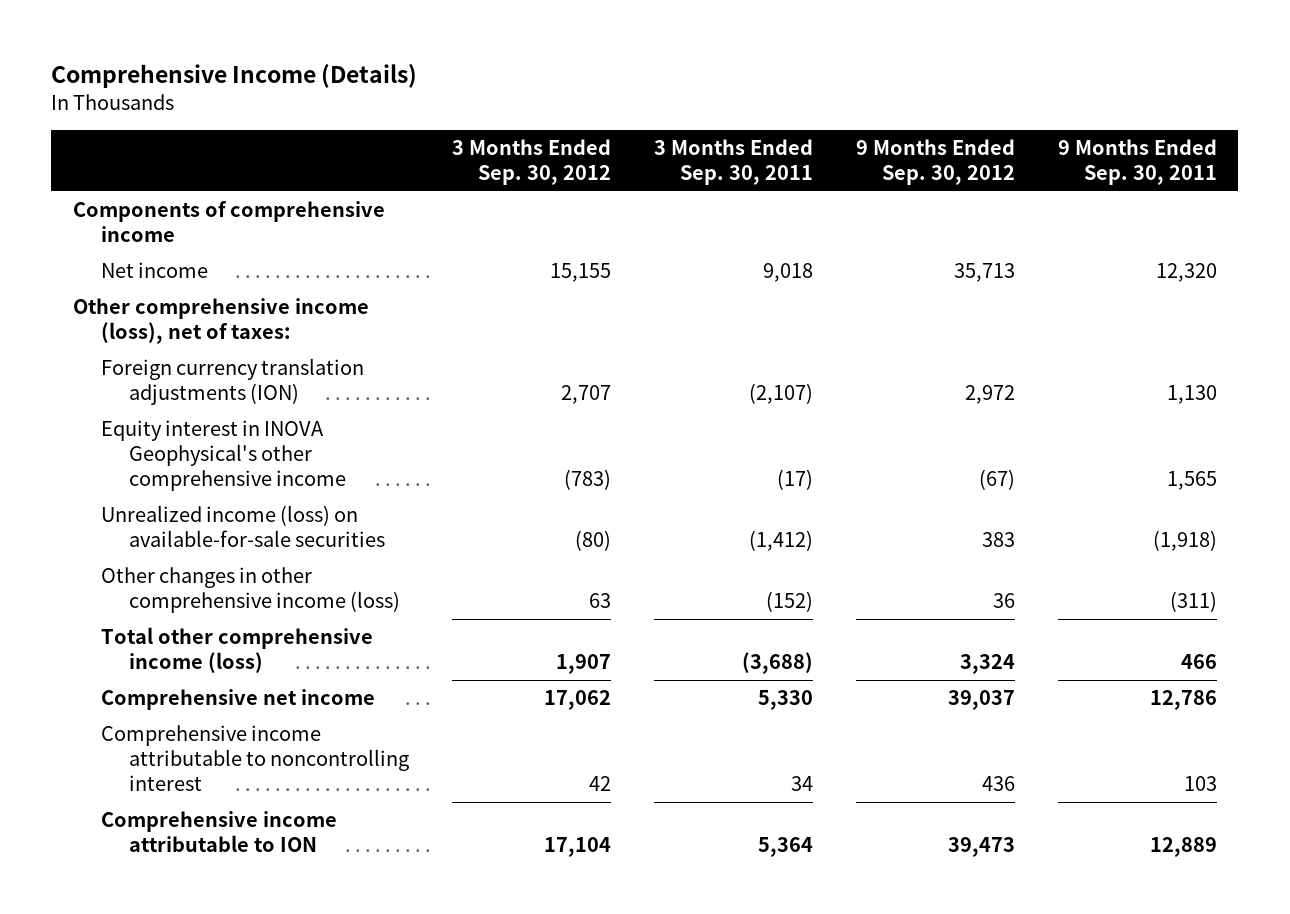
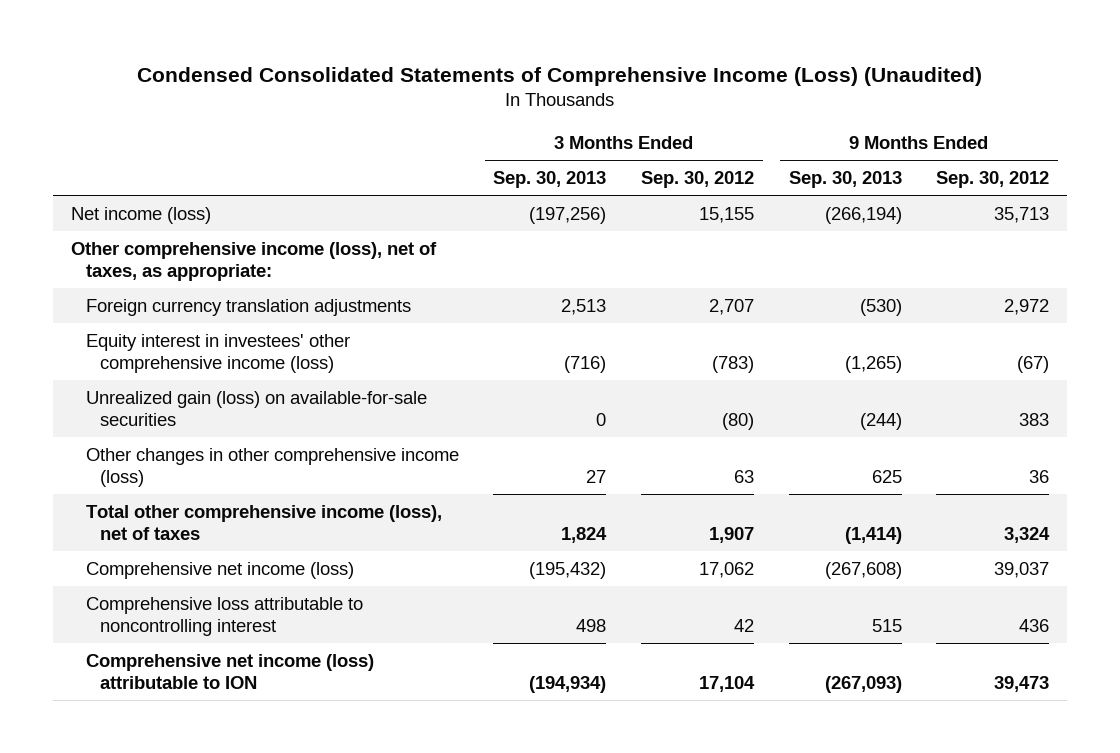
[51,63,418,88] Comprehensive Income (Details) -> [137,66,983,86] Condensed Consolidated Statements of Comprehensive Income (Loss) (Unaudited)
[654,139,814,186] 3 Months Ended Sep. 30, 2011 -> none
[1057,139,1217,186] 9 Months Ended Sep. 30, 2011 -> none
none -> [493,171,607,189] Sep. 30, 2013
none -> [788,171,902,189] Sep. 30, 2013
[72,201,385,243] Components of comprehensive income -> none
[100,262,208,279] Net income -> [70,206,211,224] Net income (loss)
[72,298,369,345] Other comprehensive income (loss), net of taxes: -> [70,241,437,282] Other comprehensive income (loss), net of taxes, as appropriate:
[100,358,364,406] Foreign currency translation adjustments (ION) -> [85,298,411,316] Foreign currency translation adjustments
[100,420,347,492] Equity interest in INOVA Geophysical's other comprehensive income -> [85,333,350,374] Equity interest in investees' other comprehensive income (loss)
[100,505,386,548] Unrealized income (loss) on available-for-sale securities -> [85,390,427,427] Unrealized gain (loss) on available-for-sale securities
[100,627,373,674] Total other comprehensive income (loss) -> [85,504,442,541] Total other comprehensive income (loss), net of taxes
[100,689,375,711] Comprehensive net income -> [85,561,354,579] Comprehensive net income (loss)
[100,725,410,792] Comprehensive income attributable to noncontrolling interest -> [85,596,363,637] Comprehensive loss attributable to noncontrolling interest
[100,811,337,853] Comprehensive income attributable to ION -> [85,653,374,690] Comprehensive net income (loss) attributable to ION

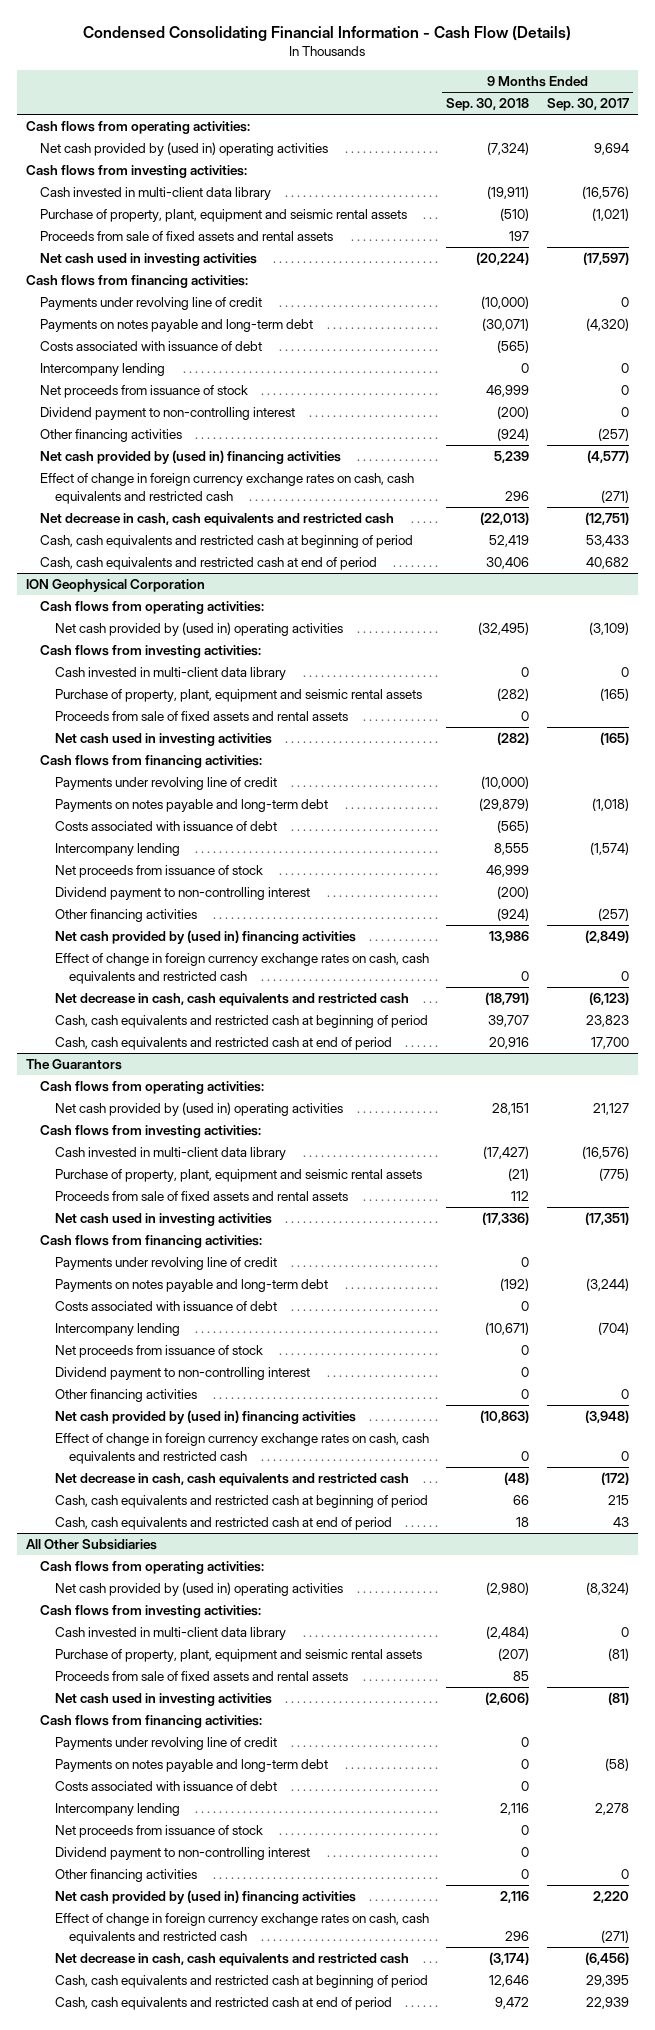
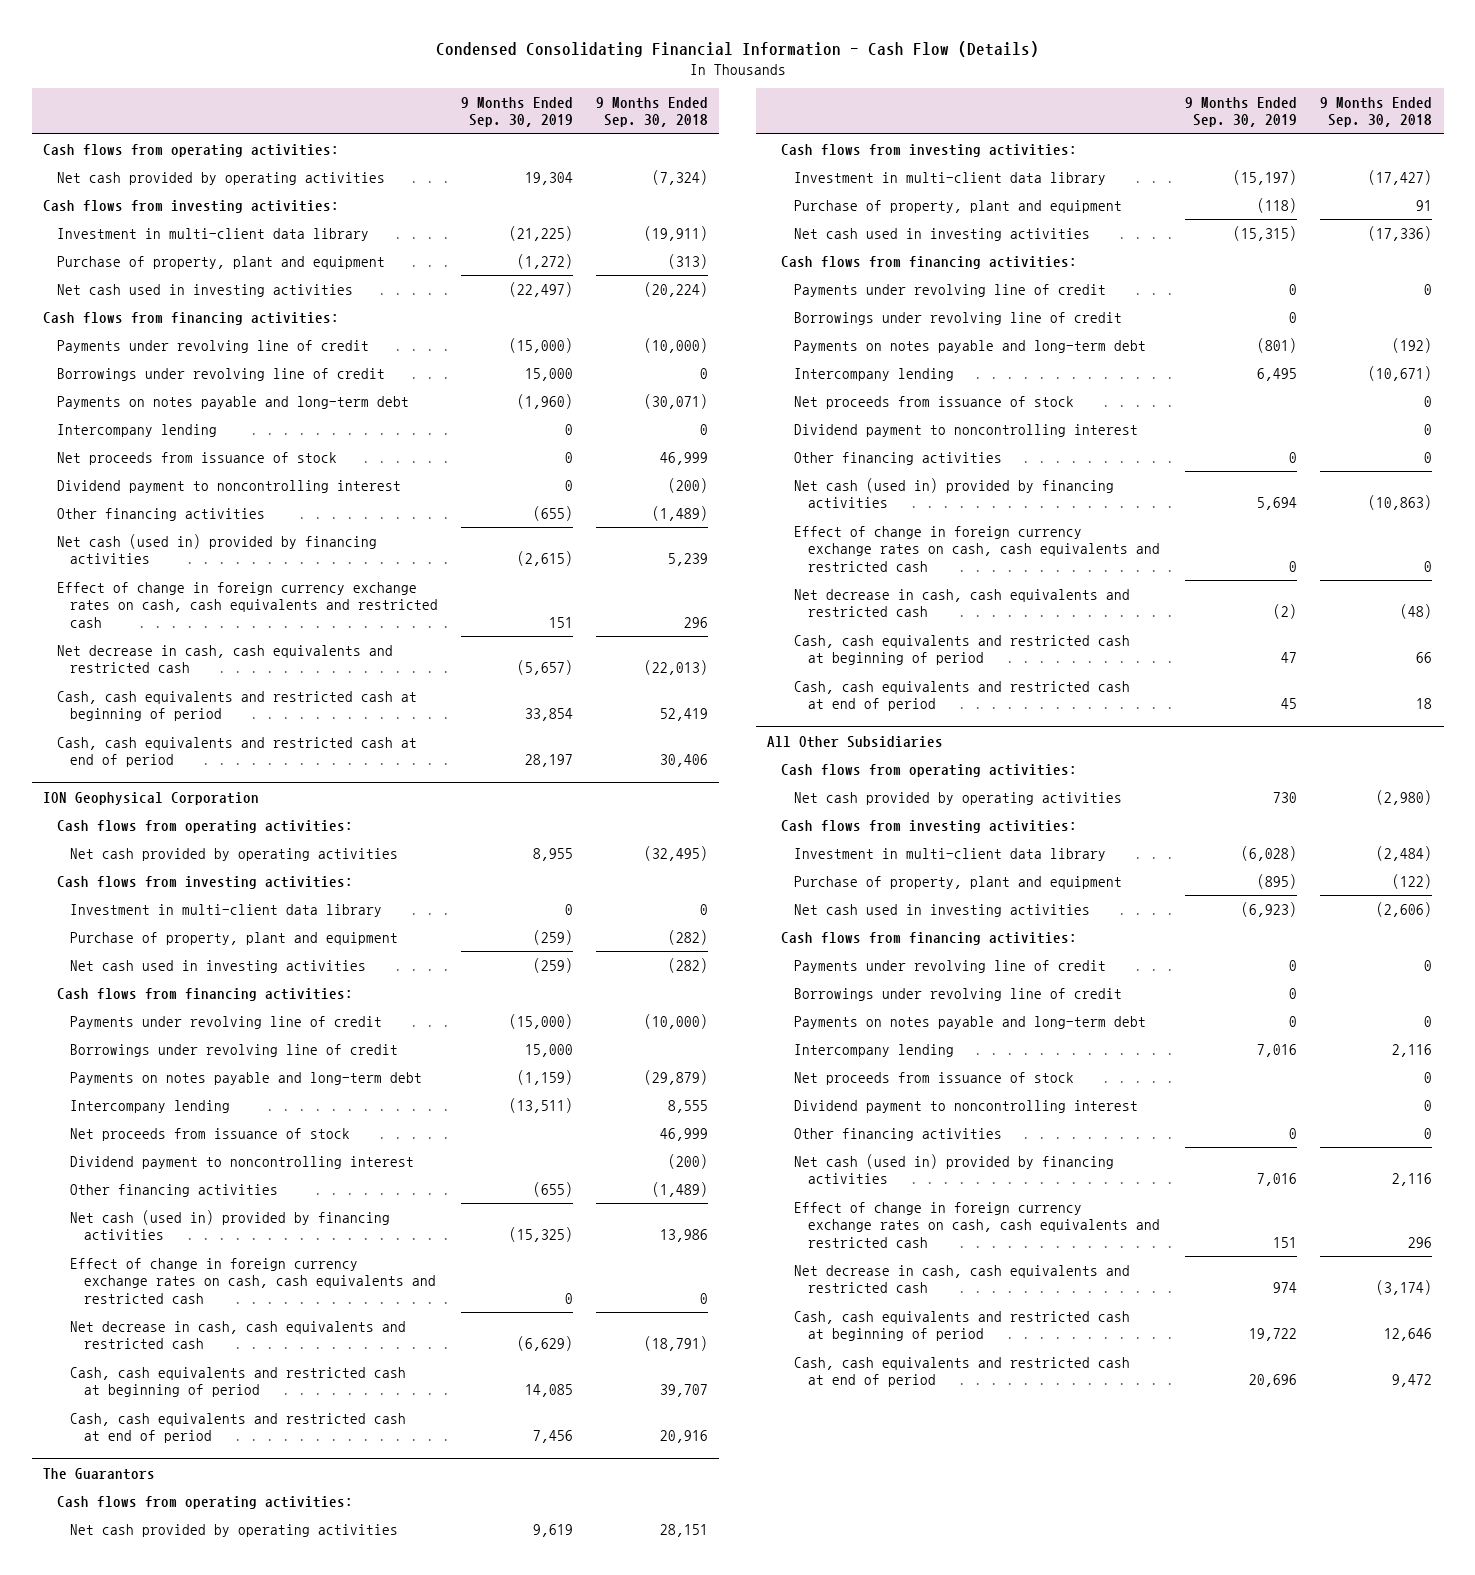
[546,98,629,112] Sep. 30, 2017 -> none
none -> [461,96,574,128] 9 Months Ended Sep. 30, 2019
[40,142,329,157] Net cash provided by (used in) operating activities -> [56,171,385,185] Net cash provided by operating activities
[40,231,334,242] Proceeds from sale of fixed assets and rental assets -> none
[40,187,272,201] Cash invested in multi-client data library -> [56,227,369,241] Investment in multi-client data library
[40,209,408,223] Purchase of property, plant, equipment and seismic rental assets -> [56,255,385,269] Purchase of property, plant and equipment
[500,208,530,222] (510) -> [668,253,709,269] (313)
none -> [56,367,385,381] Borrowings under revolving line of credit
[40,341,263,352] Costs associated with issuance of debt -> none
[40,407,296,421] Dividend payment to non-controlling interest -> [56,479,401,493] Dividend payment to noncontrolling interest
[497,428,530,442] (924) -> [652,505,709,521] (1,489)
[40,450,342,465] Net cash provided by (used in) financing activities -> [56,533,377,565] Net cash (used in) provided by financing activities
[54,622,343,637] Net cash provided by (used in) operating activities -> [70,847,399,861] Net cash provided by operating activities
[54,711,348,722] Proceeds from sale of fixed assets and rental assets -> none
[54,667,286,681] Cash invested in multi-client data library -> [70,903,383,917] Investment in multi-client data library
[54,689,422,703] Purchase of property, plant, equipment and seismic rental assets -> [70,931,399,945] Purchase of property, plant and equipment
none -> [70,1043,399,1057] Borrowings under revolving line of credit
[54,821,277,832] Costs associated with issuance of debt -> none
[54,887,310,901] Dividend payment to non-controlling interest -> [70,1155,415,1169] Dividend payment to noncontrolling interest
[497,908,530,922] (924) -> [652,1181,709,1197] (1,489)
[54,930,356,945] Net cash provided by (used in) financing activities -> [70,1209,391,1241] Net cash (used in) provided by financing activities
[54,1102,343,1117] Net cash provided by (used in) operating activities -> [70,1523,399,1537] Net cash provided by operating activities
[54,1191,348,1202] Proceeds from sale of fixed assets and rental assets -> none
[54,1147,286,1161] Cash invested in multi-client data library -> [794,171,1107,185] Investment in multi-client data library
[54,1169,422,1183] Purchase of property, plant, equipment and seismic rental assets -> [794,199,1123,213] Purchase of property, plant and equipment
[508,1168,530,1182] (21) -> [1416,199,1433,211] 91
none -> [794,311,1123,325] Borrowings under revolving line of credit
[54,1301,277,1312] Costs associated with issuance of debt -> none
[54,1367,310,1381] Dividend payment to non-controlling interest -> [794,423,1139,437] Dividend payment to noncontrolling interest
[54,1410,356,1425] Net cash provided by (used in) financing activities -> [794,477,1115,509] Net cash (used in) provided by financing activities
[54,1582,343,1597] Net cash provided by (used in) operating activities -> [794,791,1123,805] Net cash provided by operating activities
[54,1671,348,1682] Proceeds from sale of fixed assets and rental assets -> none
[54,1627,286,1641] Cash invested in multi-client data library -> [794,847,1107,861] Investment in multi-client data library
[54,1649,422,1663] Purchase of property, plant, equipment and seismic rental assets -> [794,875,1123,889] Purchase of property, plant and equipment
[498,1648,530,1662] (207) -> [1392,873,1433,889] (122)
none -> [794,987,1123,1001] Borrowings under revolving line of credit
[54,1781,277,1792] Costs associated with issuance of debt -> none
[54,1847,310,1861] Dividend payment to non-controlling interest -> [794,1099,1139,1113] Dividend payment to noncontrolling interest
[54,1890,356,1905] Net cash provided by (used in) financing activities -> [794,1153,1115,1185] Net cash (used in) provided by financing activities

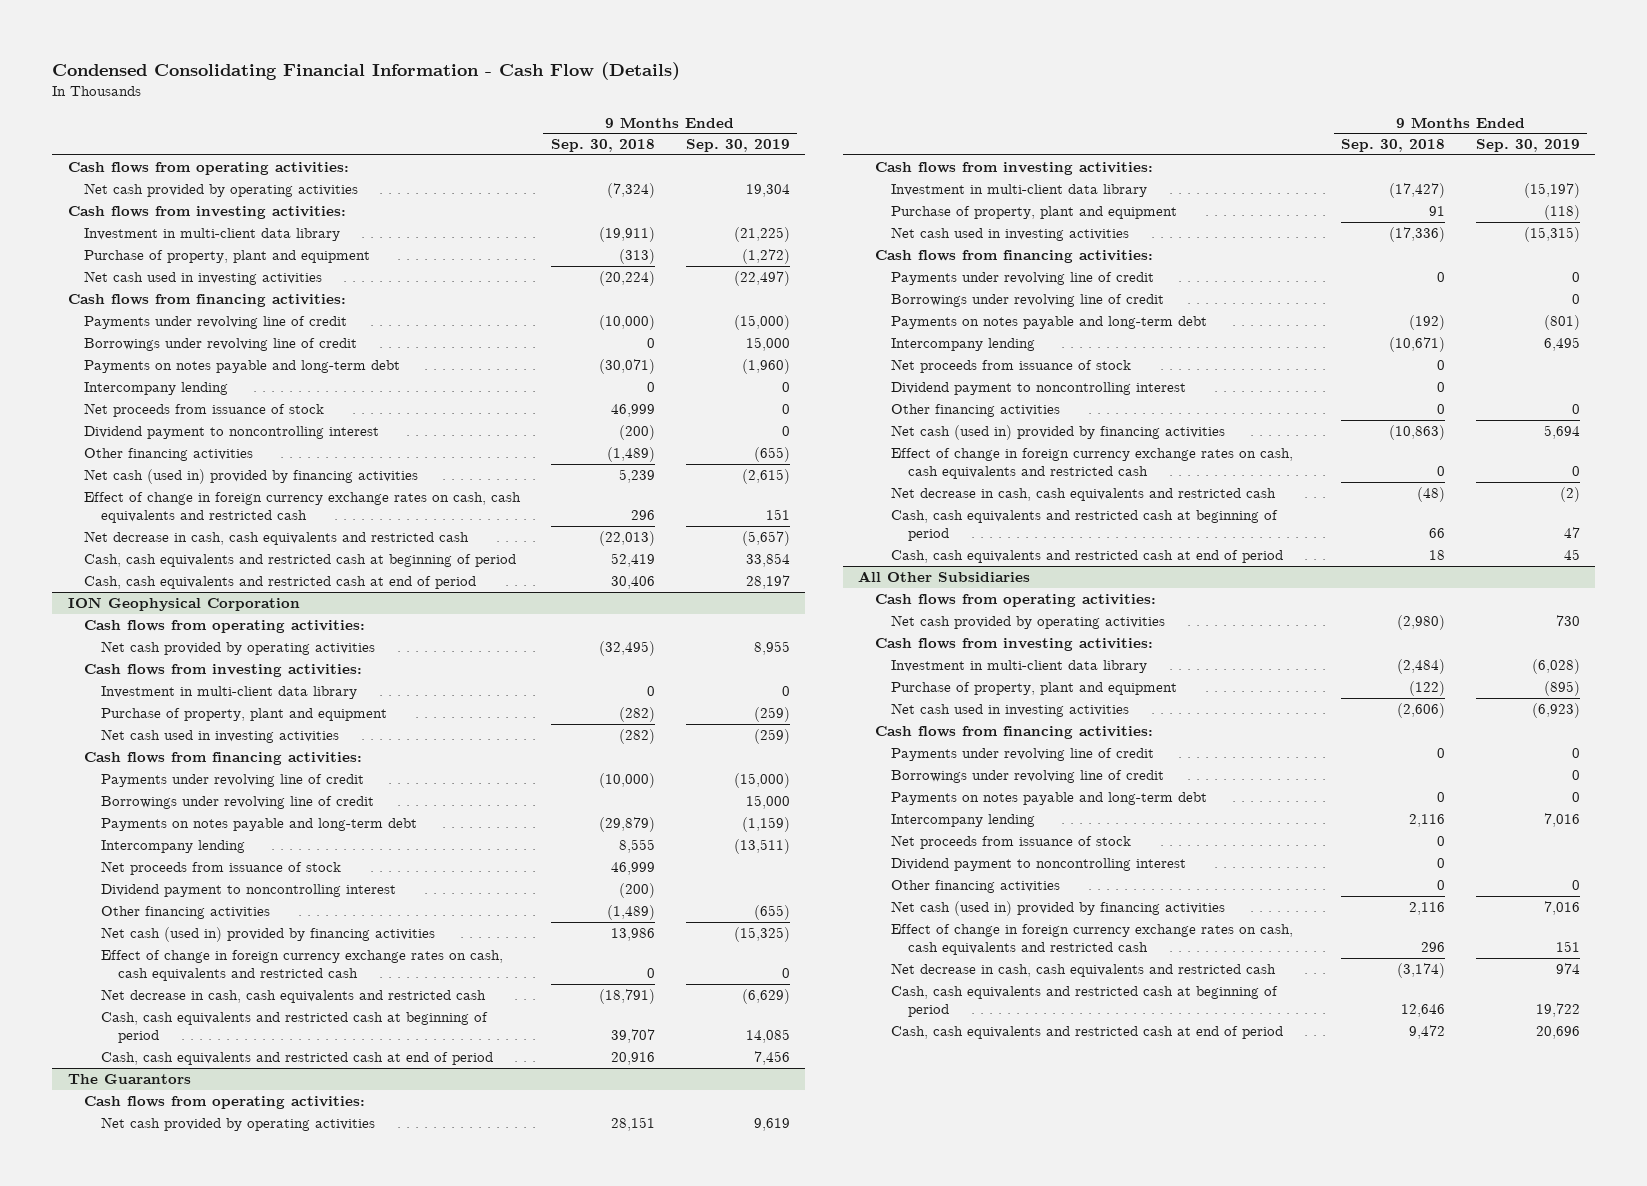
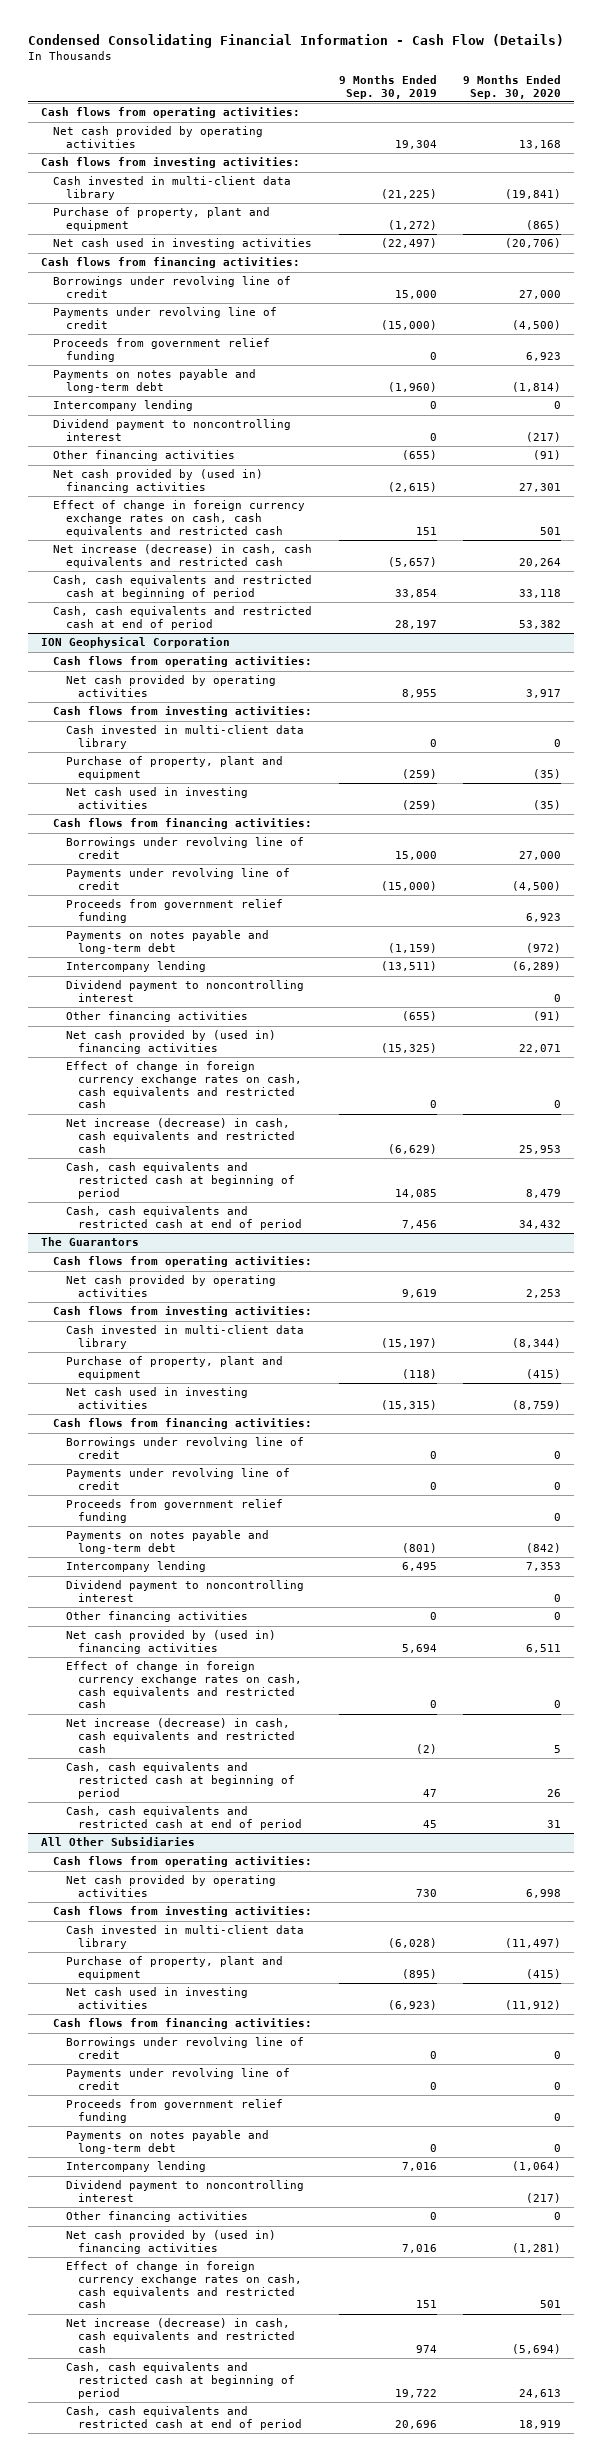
[550,139,655,153] Sep. 30, 2018 -> none
none -> [462,74,561,99] 9 Months Ended Sep. 30, 2020
[84,228,341,242] Investment in multi-client data library -> [53,176,292,201] Cash invested in multi-client data library
[84,316,348,330] Payments under revolving line of credit -> [53,307,278,330] Payments under revolving line of credit
none -> [53,338,271,363] Proceeds from government relief funding
[84,403,325,418] Net proceeds from issuance of stock -> none
[84,469,419,485] Net cash (used in) provided by financing activities -> [53,469,264,494] Net cash provided by (used in) financing activities
[84,531,470,546] Net decrease in cash, cash equivalents and restricted cash -> [53,544,313,569] Net increase (decrease) in cash, cash equivalents and restricted cash
[101,686,358,700] Investment in multi-client data library -> [65,725,304,750] Cash invested in multi-client data library
[101,774,365,788] Payments under revolving line of credit -> [65,868,290,891] Payments under revolving line of credit
none -> [65,899,283,924] Proceeds from government relief funding
[101,861,342,876] Net proceeds from issuance of stock -> none
[101,927,436,943] Net cash (used in) provided by financing activities -> [65,1030,276,1055] Net cash provided by (used in) financing activities
[101,989,487,1004] Net decrease in cash, cash equivalents and restricted cash -> [65,1118,296,1153] Net increase (decrease) in cash, cash equivalents and restricted cash
[891,184,1148,198] Investment in multi-client data library -> [65,1325,304,1350] Cash invested in multi-client data library
[891,272,1155,286] Payments under revolving line of credit -> [65,1468,290,1491] Payments under revolving line of credit
none -> [65,1499,283,1524] Proceeds from government relief funding
[891,359,1132,374] Net proceeds from issuance of stock -> none
[891,425,1226,441] Net cash (used in) provided by financing activities -> [65,1630,276,1655] Net cash provided by (used in) financing activities
[891,487,1277,502] Net decrease in cash, cash equivalents and restricted cash -> [65,1718,296,1753] Net increase (decrease) in cash, cash equivalents and restricted cash
[891,660,1148,674] Investment in multi-client data library -> [65,1925,304,1950] Cash invested in multi-client data library
[891,748,1155,762] Payments under revolving line of credit -> [65,2068,290,2091] Payments under revolving line of credit
none -> [65,2099,283,2124] Proceeds from government relief funding
[891,835,1132,850] Net proceeds from issuance of stock -> none
[891,901,1226,917] Net cash (used in) provided by financing activities -> [65,2230,276,2255] Net cash provided by (used in) financing activities
[891,963,1277,978] Net decrease in cash, cash equivalents and restricted cash -> [65,2318,296,2353] Net increase (decrease) in cash, cash equivalents and restricted cash

